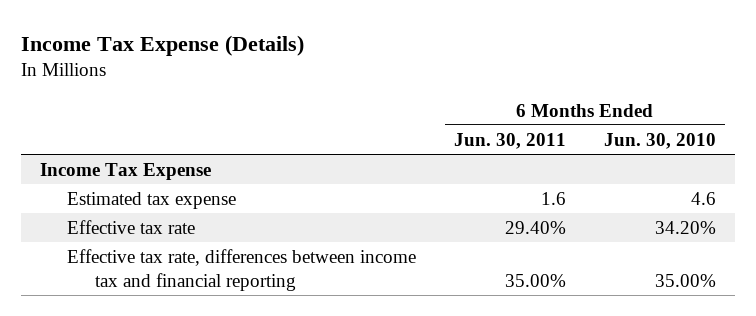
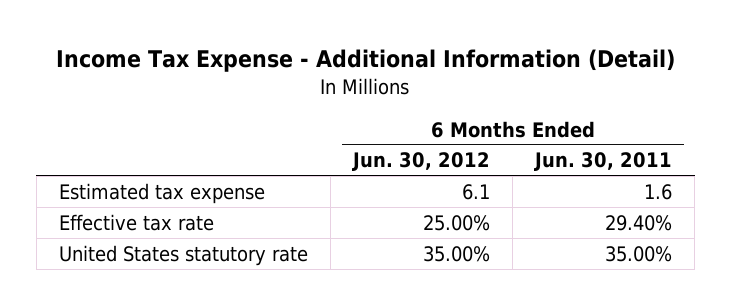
[20,34,304,56] Income Tax Expense (Details) -> [56,49,676,73] Income Tax Expense - Additional Information (Detail)
[603,132,716,149] Jun. 30, 2010 -> none
none -> [351,152,490,172] Jun. 30, 2012
[39,162,211,180] Income Tax Expense -> none
[67,248,417,291] Effective tax rate, differences between income tax and financial reporting -> none
none -> [58,244,308,266] United States statutory rate

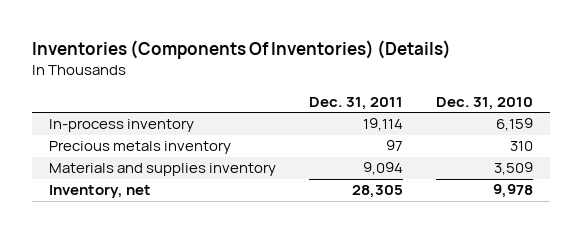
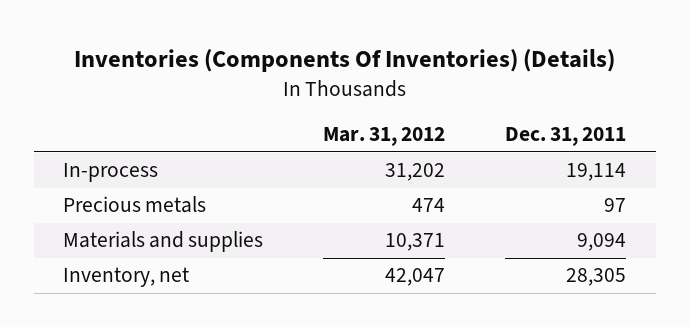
[435,96,533,110] Dec. 31, 2010 -> none
none -> [323,127,446,147] Mar. 31, 2012
[48,119,194,133] In-process inventory -> [63,163,159,183] In-process
[48,141,231,155] Precious metals inventory -> [63,196,207,214] Precious metals
[48,163,276,177] Materials and supplies inventory -> [63,231,264,253] Materials and supplies

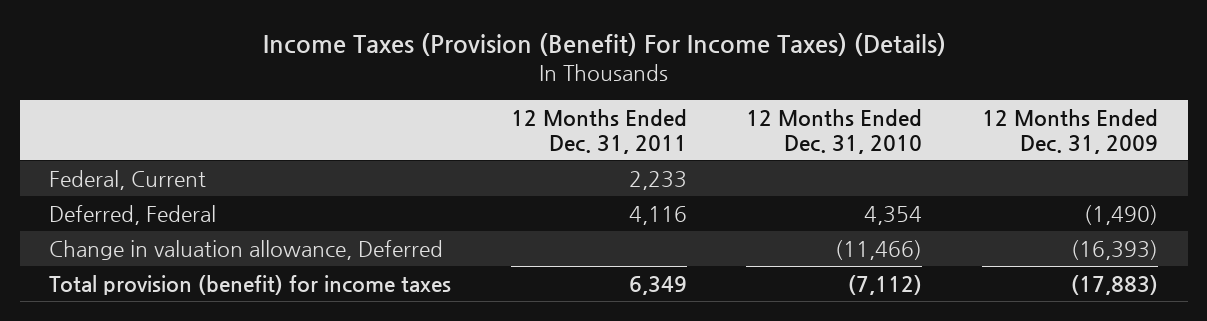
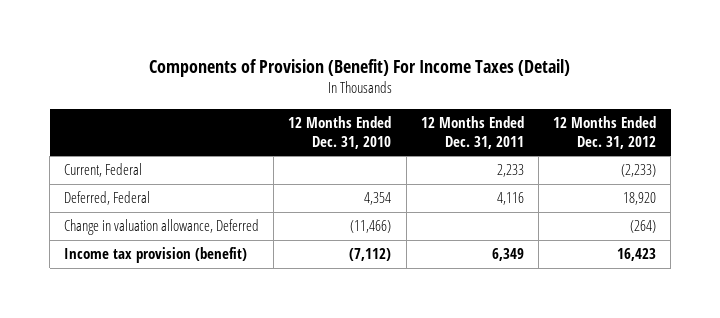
[262,32,946,56] Income Taxes (Provision (Benefit) For Income Taxes) (Details) -> [149,59,571,78] Components of Provision (Benefit) For Income Taxes (Detail)
[981,108,1158,154] 12 Months Ended Dec. 31, 2009 -> none
none -> [553,115,657,149] 12 Months Ended Dec. 31, 2012
[49,169,207,190] Federal, Current -> [64,163,143,178] Current, Federal
[49,274,452,295] Total provision (benefit) for income taxes -> [64,247,248,264] Income tax provision (benefit)

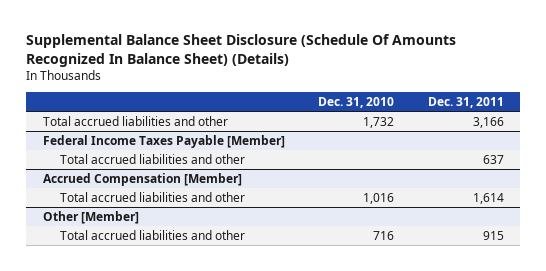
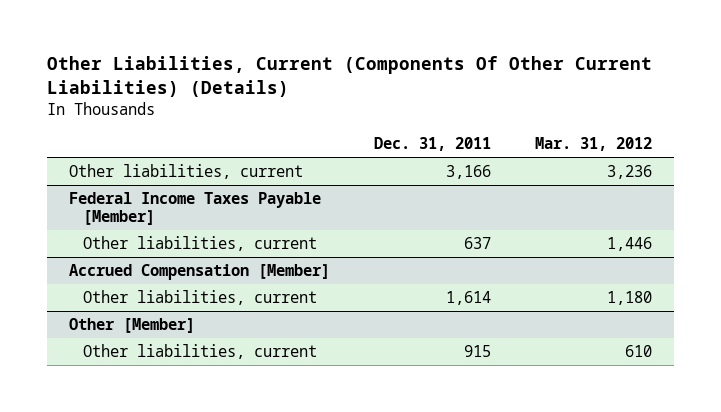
[26,33,457,67] Supplemental Balance Sheet Disclosure (Schedule Of Amounts Recognized In Balance Sheet) (Details) -> [46,56,652,97] Other Liabilities, Current (Components Of Other Current Liabilities) (Details)
[318,96,395,108] Dec. 31, 2010 -> none
none -> [535,137,653,152] Mar. 31, 2012
[42,115,228,126] Total accrued liabilities and other -> [68,164,303,180] Other liabilities, current
[59,153,245,164] Total accrued liabilities and other -> [82,236,317,252] Other liabilities, current
[59,191,245,202] Total accrued liabilities and other -> [82,290,317,306] Other liabilities, current
[59,229,245,240] Total accrued liabilities and other -> [82,344,317,360] Other liabilities, current

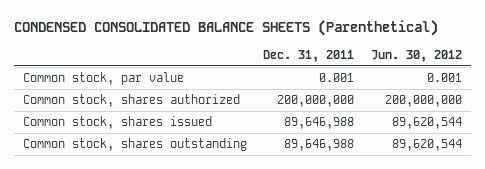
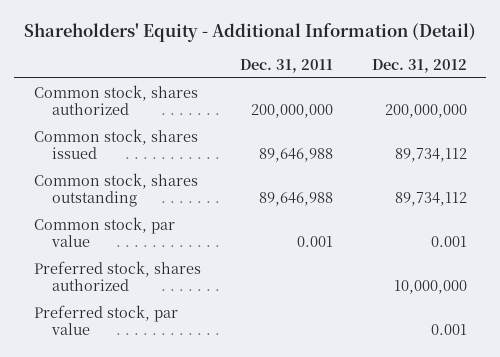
[14,20,439,37] CONDENSED CONSOLIDATED BALANCE SHEETS (Parenthetical) -> [24,22,477,42] Shareholders' Equity - Additional Information (Detail)
[371,50,463,63] Jun. 30, 2012 -> none
none -> [371,58,467,73] Dec. 31, 2012
[22,72,184,86] Common stock, par value -> [33,216,175,247] Common stock, par value
none -> [33,260,201,291] Preferred stock, shares authorized
none -> [33,304,178,335] Preferred stock, par value

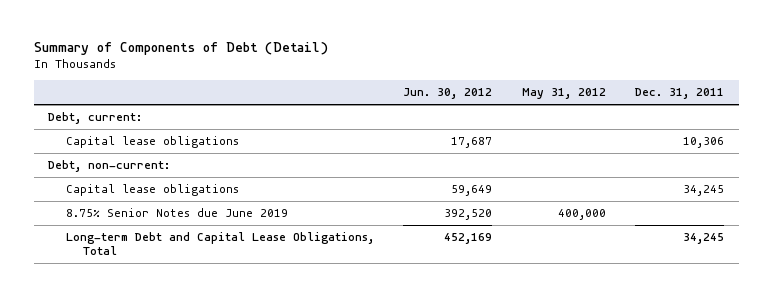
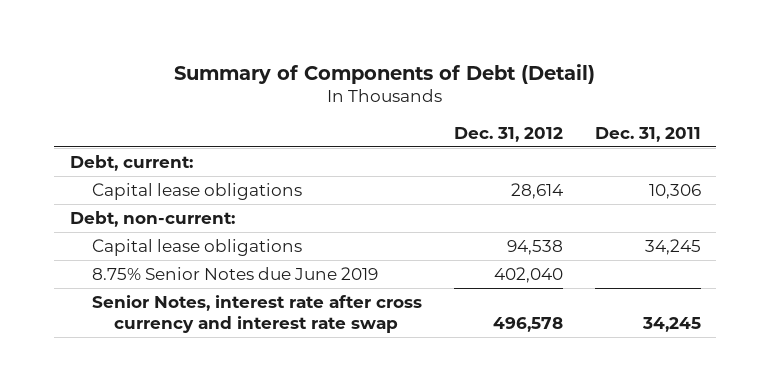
[403,88,493,100] Jun. 30, 2012 -> none
[521,88,606,100] May 31, 2012 -> none
none -> [453,126,563,142] Dec. 31, 2012
[65,232,374,256] Long-term Debt and Capital Lease Obligations, Total -> [91,294,422,333] Senior Notes, interest rate after cross currency and interest rate swap

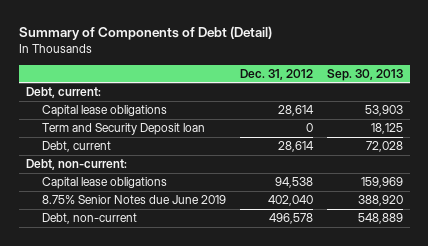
[594,126,701,142] Dec. 31, 2011 -> none
none -> [326,68,403,81] Sep. 30, 2013
none -> [41,123,205,136] Term and Security Deposit loan
none -> [41,141,111,153] Debt, current
[91,294,422,333] Senior Notes, interest rate after cross currency and interest rate swap -> [41,213,137,225] Debt, non-current

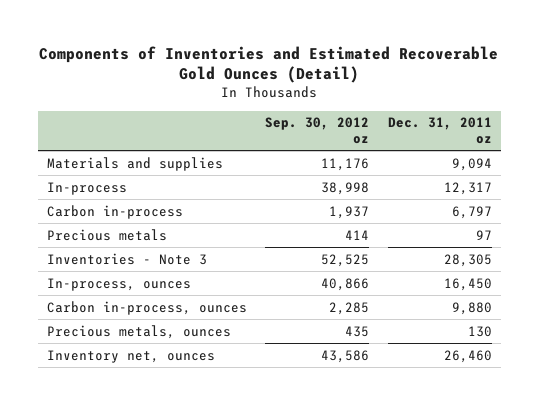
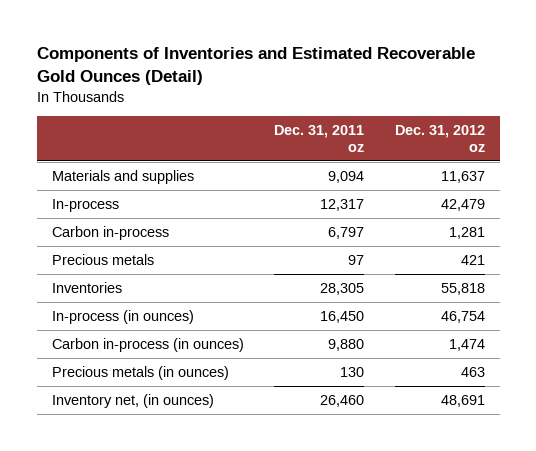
[265,117,370,145] Sep. 30, 2012 oz -> none
none -> [394,124,485,152] Dec. 31, 2012 oz
[47,252,208,265] Inventories - Note 3 -> [51,281,122,293] Inventories
[47,277,192,291] In-process, ounces -> [51,309,194,324] In-process (in ounces)
[47,300,248,315] Carbon in-process, ounces -> [51,337,244,352] Carbon in-process (in ounces)
[47,324,232,339] Precious metals, ounces -> [51,365,229,380] Precious metals (in ounces)
[47,349,216,363] Inventory net, ounces -> [51,393,214,408] Inventory net, (in ounces)

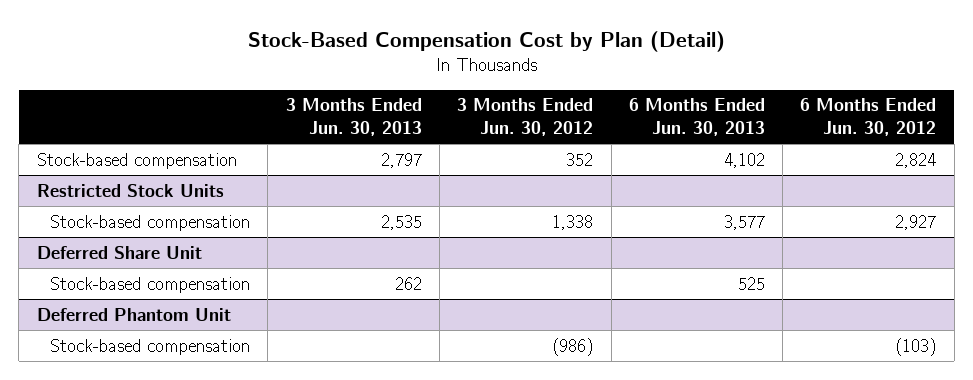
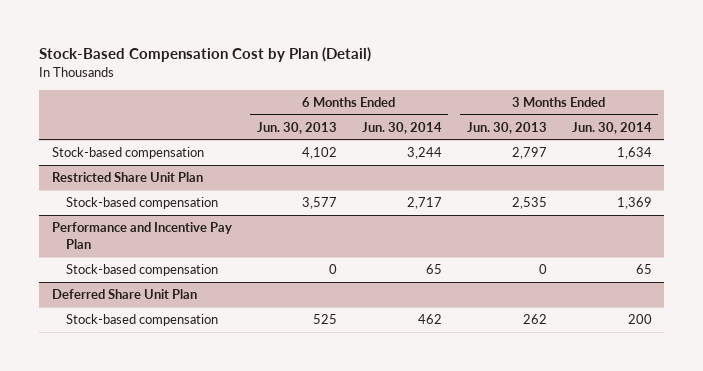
[457,98,594,137] 3 Months Ended Jun. 30, 2012 -> none
[800,98,937,137] 6 Months Ended Jun. 30, 2012 -> none
none -> [361,121,442,134] Jun. 30, 2014
none -> [571,121,652,134] Jun. 30, 2014
[36,183,224,197] Restricted Stock Units -> none
none -> [51,172,203,183] Restricted Share Unit Plan
none -> [51,222,232,250] Performance and Incentive Pay Plan
none -> [65,264,218,277] Stock-based compensation
[36,245,202,259] Deferred Share Unit -> [51,289,197,300] Deferred Share Unit Plan
[36,307,231,321] Deferred Phantom Unit -> none
[50,338,251,355] Stock-based compensation -> none

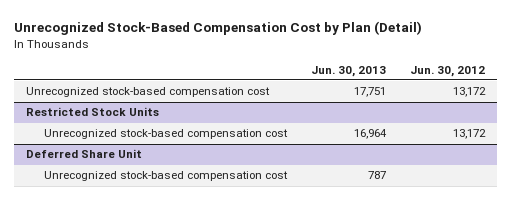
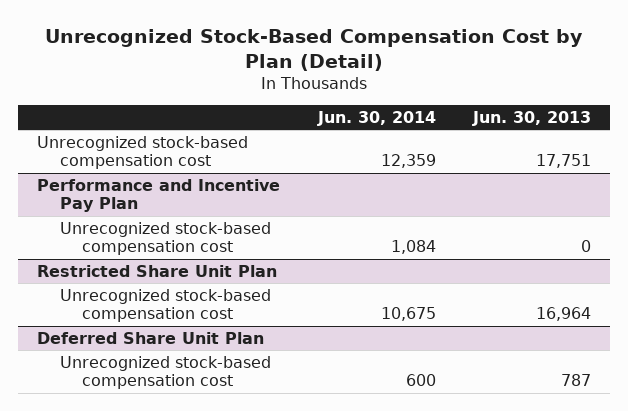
[410,65,486,77] Jun. 30, 2012 -> none
none -> [316,111,436,127] Jun. 30, 2014
[26,107,160,117] Restricted Stock Units -> none
none -> [37,178,281,213] Performance and Incentive Pay Plan
none -> [59,221,271,256] Unrecognized stock-based compensation cost
none -> [37,264,278,277] Restricted Share Unit Plan
[26,149,143,159] Deferred Share Unit -> [37,331,265,344] Deferred Share Unit Plan

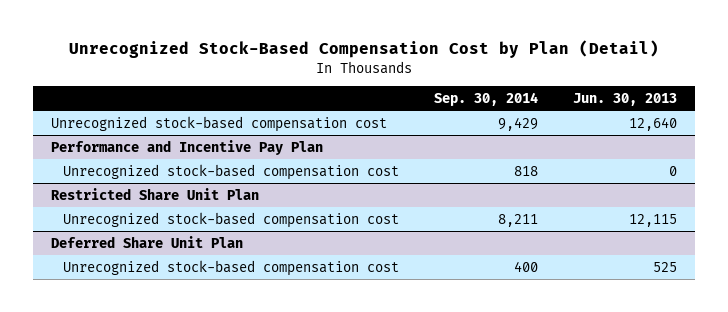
[316,111,436,127] Jun. 30, 2014 -> none
none -> [433,91,538,106] Sep. 30, 2014
[535,154,591,169] 17,751 -> [629,116,678,131] 12,640
[535,307,591,322] 16,964 -> [629,213,678,227] 12,115
[560,374,591,387] 787 -> [653,261,678,272] 525

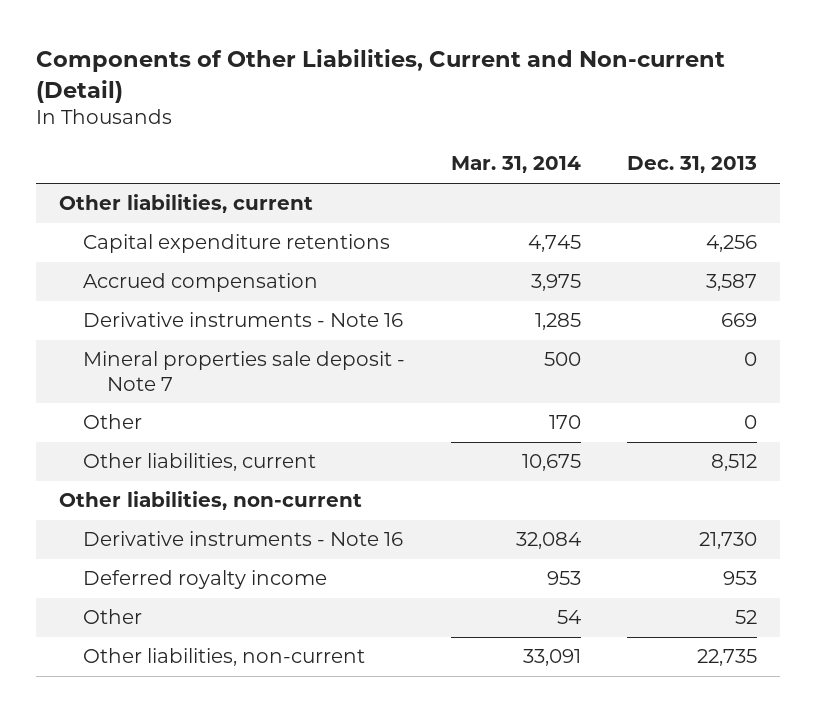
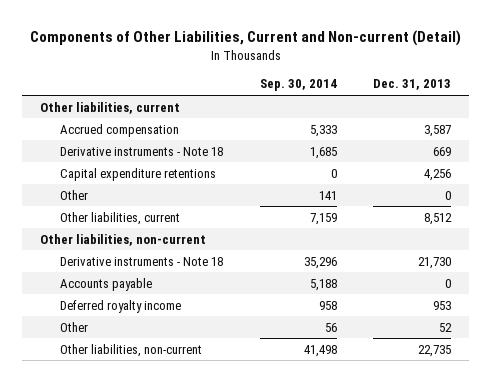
[450,156,581,174] Mar. 31, 2014 -> none
none -> [259,79,337,92] Sep. 30, 2014
[82,351,405,391] Mineral properties sale deposit - Note 7 -> none
[82,312,403,328] Derivative instruments - Note 16 -> [60,146,224,156] Derivative instruments - Note 18
[82,234,390,254] Capital expenditure retentions -> [60,167,217,181] Capital expenditure retentions
[82,531,403,547] Derivative instruments - Note 16 -> [60,256,224,266] Derivative instruments - Note 18
none -> [60,277,153,291] Accounts payable

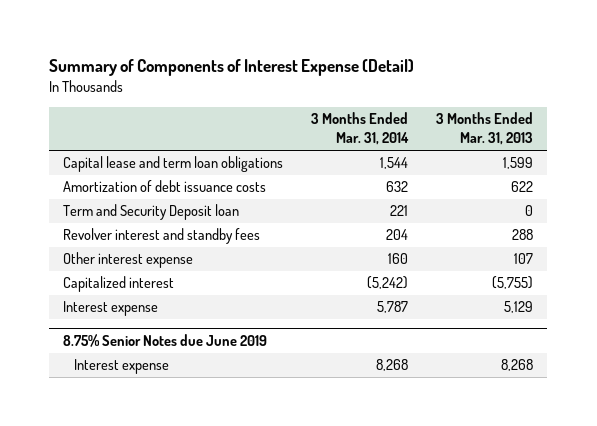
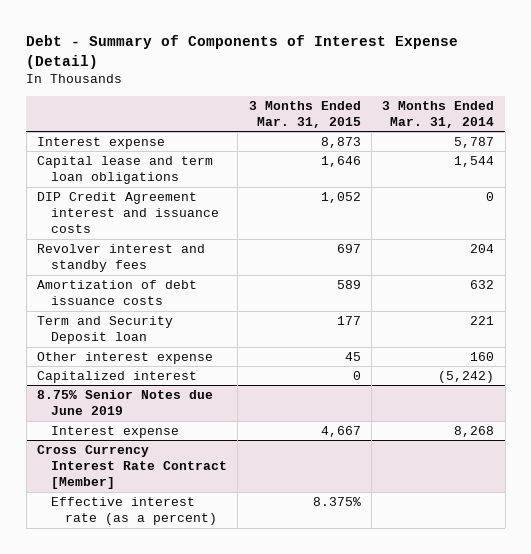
[49,59,415,77] Summary of Components of Interest Expense (Detail) -> [26,34,459,69] Debt - Summary of Components of Interest Expense (Detail)
[436,112,534,146] 3 Months Ended Mar. 31, 2013 -> none
none -> [248,100,361,128] 3 Months Ended Mar. 31, 2015
[63,301,159,317] Interest expense -> [36,136,165,149] Interest expense
none -> [36,191,219,234] DIP Credit Agreement interest and issuance costs
[63,228,261,245] Revolver interest and standby fees -> [36,243,205,273] Revolver interest and standby fees
none -> [36,444,227,490] Cross Currency Interest Rate Contract [Member]
none -> [50,496,217,526] Effective interest rate (as a percent)

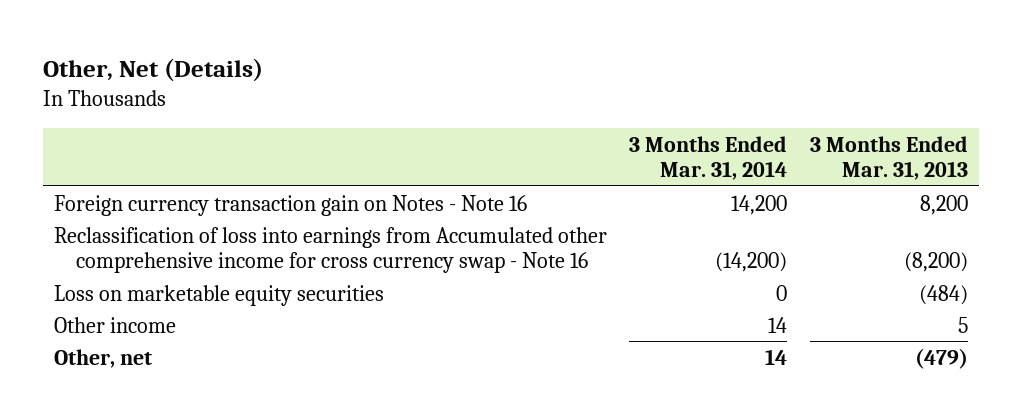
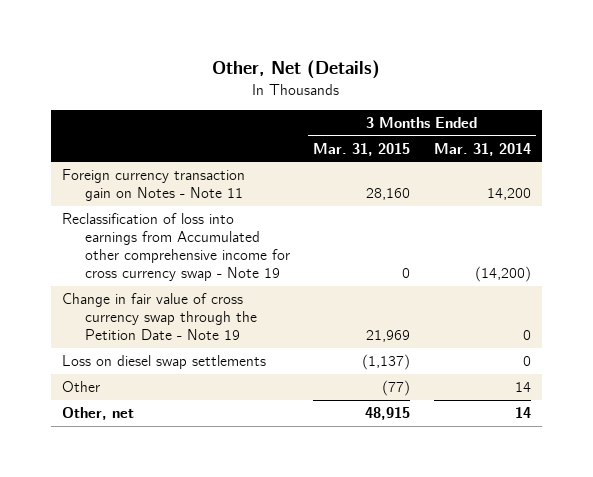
[809,135,968,181] 3 Months Ended Mar. 31, 2013 -> none
none -> [313,142,411,156] Mar. 31, 2015
[53,194,527,216] Foreign currency transaction gain on Notes - Note 16 -> [62,169,246,202] Foreign currency transaction gain on Notes - Note 11
[53,226,607,273] Reclassification of loss into earnings from Accumulated other comprehensive income for cross currency swap - Note 16 -> [62,213,291,282] Reclassification of loss into earnings from Accumulated other comprehensive income for cross currency swap - Note 19
[53,284,384,306] Loss on marketable equity securities -> [62,293,258,341] Change in fair value of cross currency swap through the Petition Date - Note 19
none -> [62,355,267,370] Loss on diesel swap settlements
[53,316,176,333] Other income -> [62,381,101,393] Other

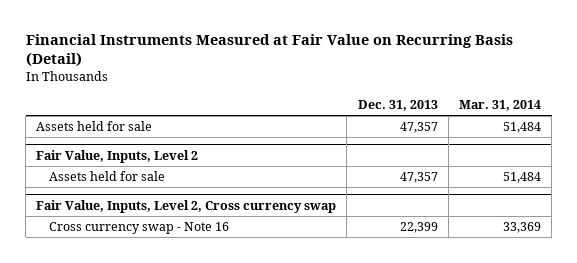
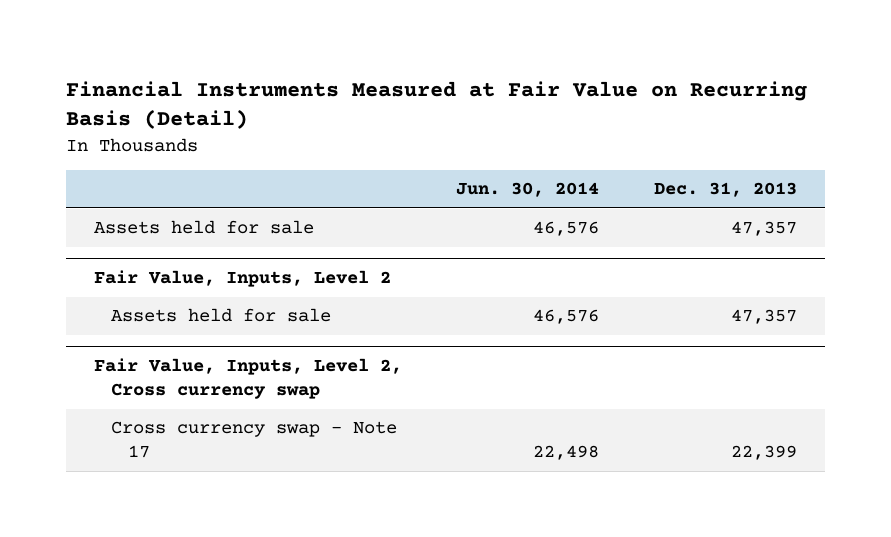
[459,100,542,112] Mar. 31, 2014 -> none
none -> [456,182,600,198] Jun. 30, 2014
[49,222,230,235] Cross currency swap - Note 16 -> [110,421,397,459] Cross currency swap - Note 17

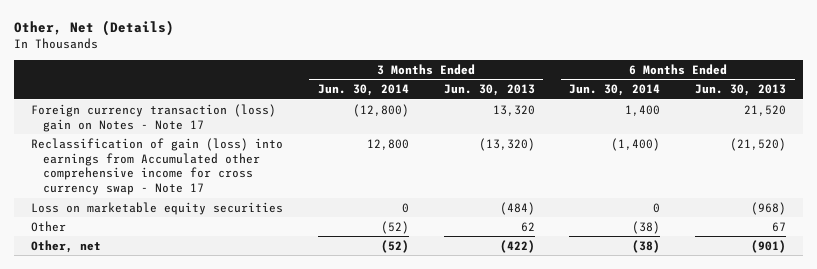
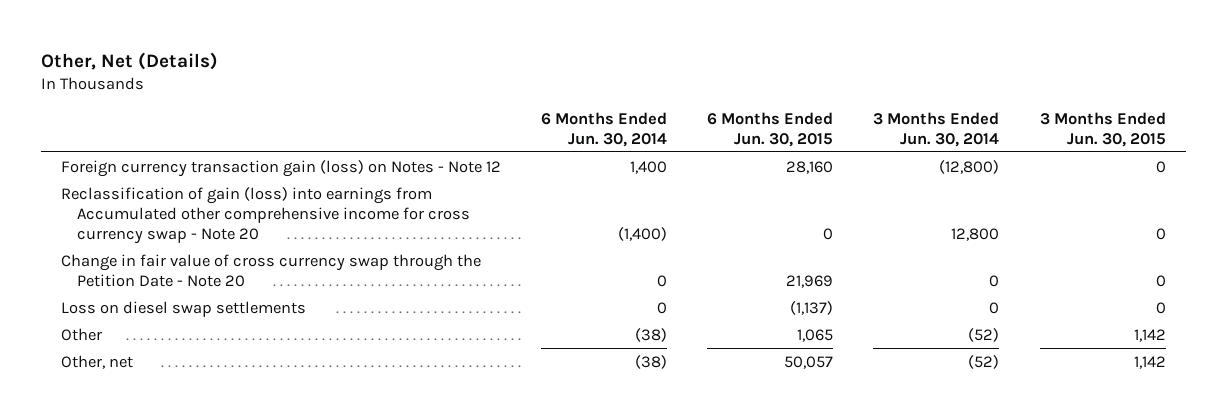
[443,84,535,97] Jun. 30, 2013 -> none
[695,84,787,97] Jun. 30, 2013 -> none
none -> [707,111,834,147] 6 Months Ended Jun. 30, 2015
none -> [1039,111,1166,147] 3 Months Ended Jun. 30, 2015
[31,103,277,132] Foreign currency transaction (loss) gain on Notes - Note 17 -> [61,159,502,177] Foreign currency transaction gain (loss) on Notes - Note 12
[31,137,284,196] Reclassification of gain (loss) into earnings from Accumulated other comprehensive income for cross currency swap - Note 17 -> [61,186,471,244] Reclassification of gain (loss) into earnings from Accumulated other comprehensive income for cross currency swap - Note 20
[31,201,284,215] Loss on marketable equity securities -> [61,253,482,287] Change in fair value of cross currency swap through the Petition Date - Note 20
none -> [61,300,307,317] Loss on diesel swap settlements

